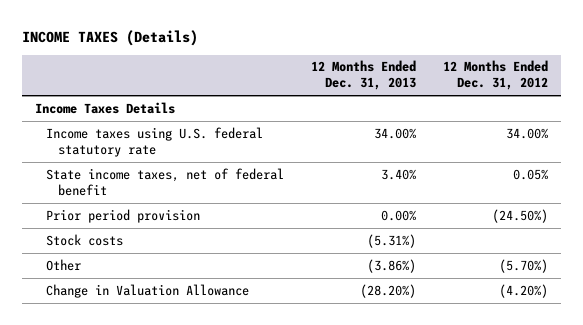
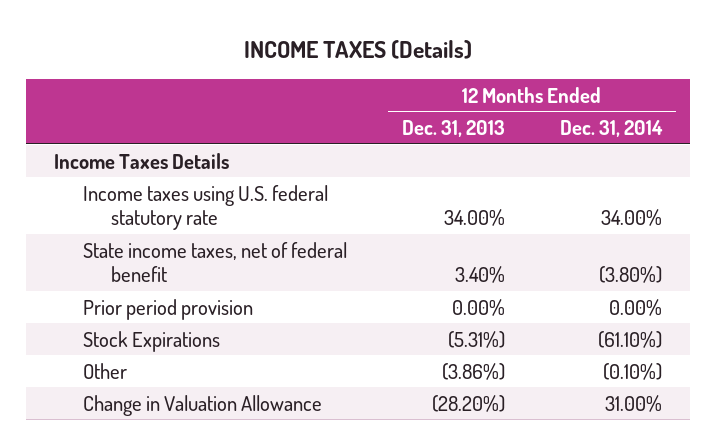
[442,60,548,91] 12 Months Ended Dec. 31, 2012 -> none
none -> [559,119,663,137] Dec. 31, 2014
[46,233,124,246] Stock costs -> [82,330,220,352] Stock Expirations

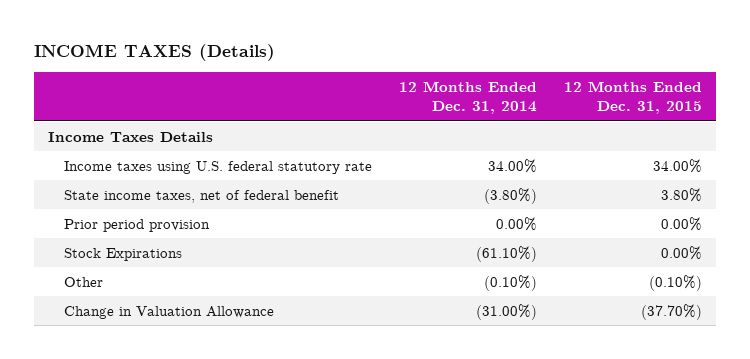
[401,119,505,137] Dec. 31, 2013 -> none
none -> [564,81,703,115] 12 Months Ended Dec. 31, 2015
[604,394,662,412] 31.00% -> [476,303,538,320] (31.00%)

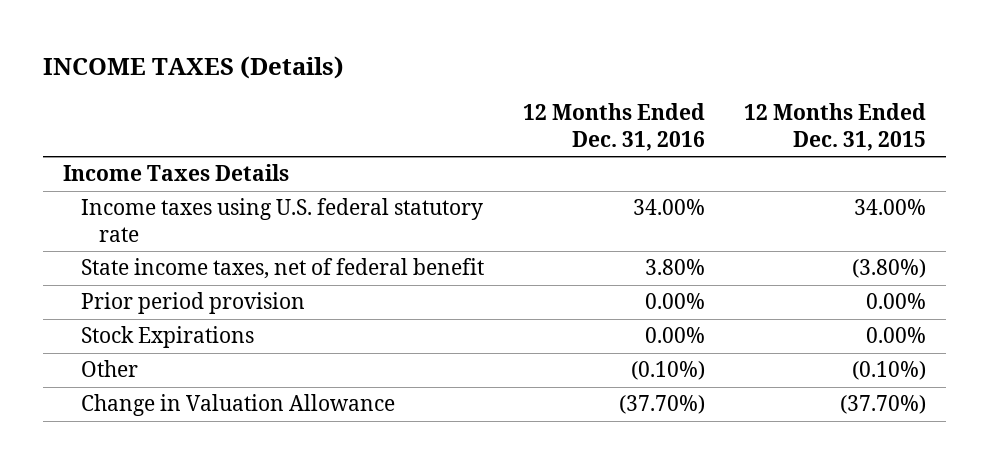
[399,81,538,115] 12 Months Ended Dec. 31, 2014 -> none
none -> [523,103,706,151] 12 Months Ended Dec. 31, 2016
[661,187,703,202] 3.80% -> [852,259,927,279] (3.80%)

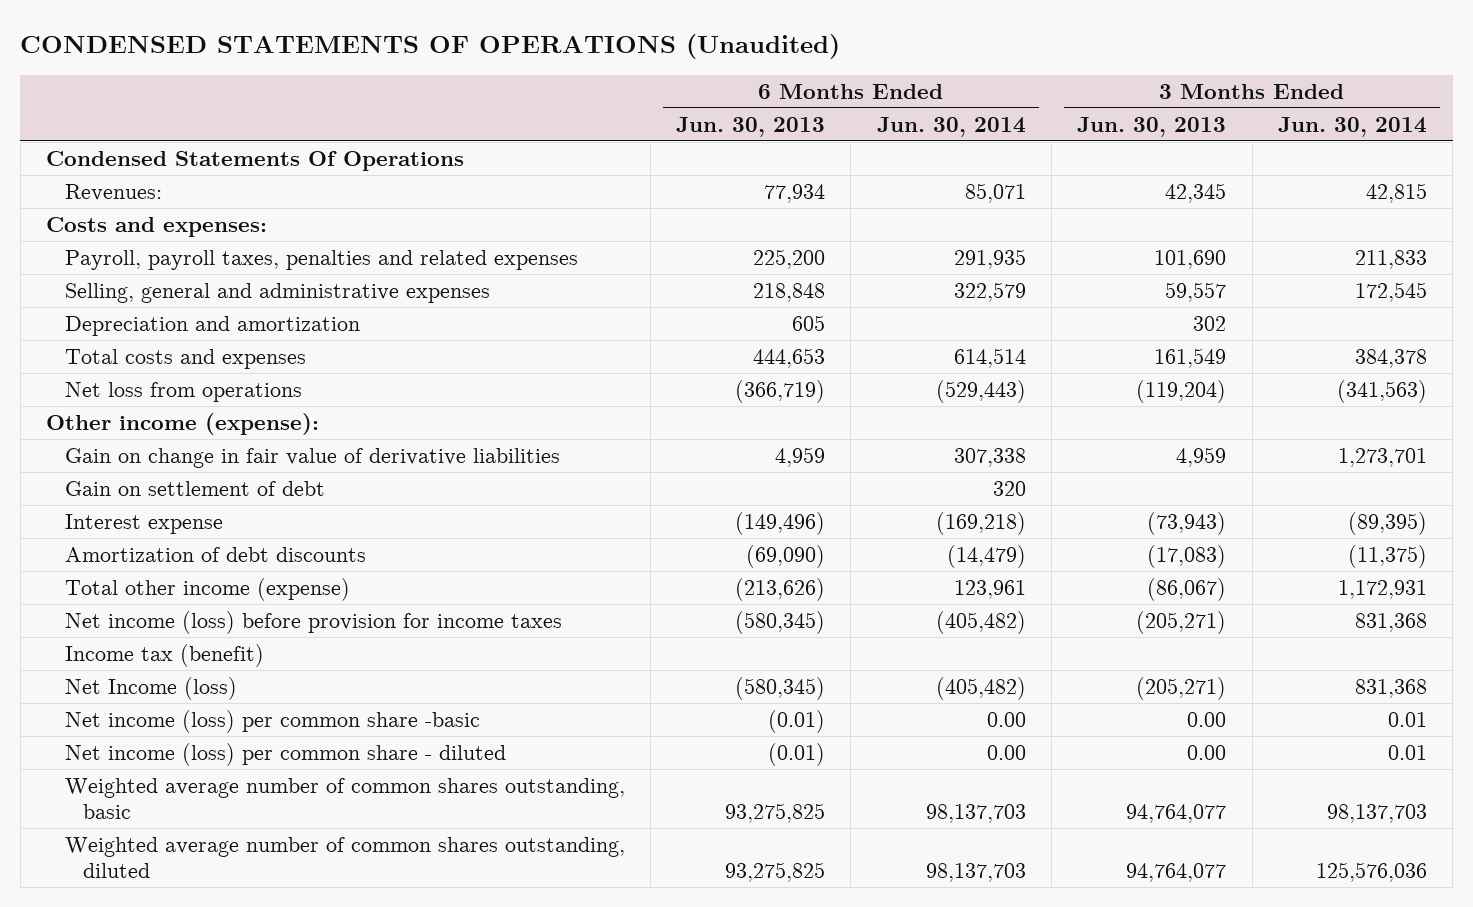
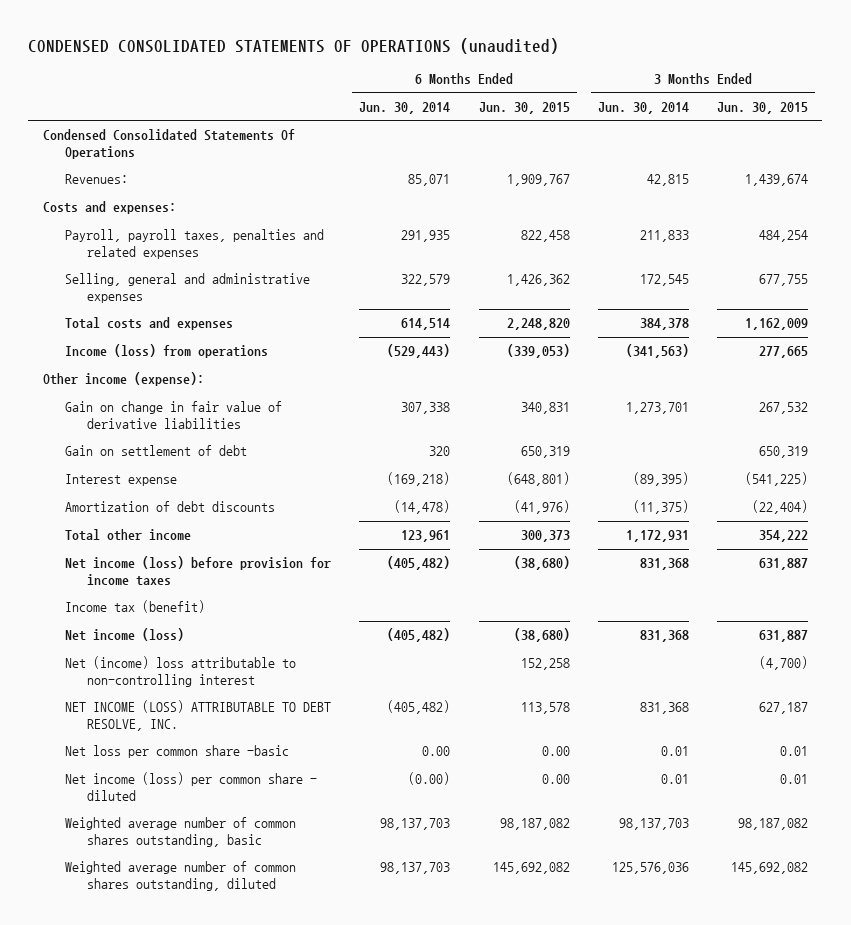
[20,34,841,60] CONDENSED STATEMENTS OF OPERATIONS (Unaudited) -> [28,37,560,54] CONDENSED CONSOLIDATED STATEMENTS OF OPERATIONS (unaudited)
[676,116,826,137] Jun. 30, 2013 -> none
[1077,116,1227,137] Jun. 30, 2013 -> none
none -> [478,101,570,114] Jun. 30, 2015
none -> [717,101,809,114] Jun. 30, 2015
[46,150,465,171] Condensed Statements Of Operations -> [42,129,295,159] Condensed Consolidated Statements Of Operations
[64,315,360,336] Depreciation and amortization -> none
[64,381,302,402] Net loss from operations -> [64,344,268,359] Income (loss) from operations
[946,544,1026,568] (14,479) -> [394,500,451,515] (14,478)
[64,577,350,601] Total other income (expense) -> [64,529,191,542] Total other income
[64,676,237,700] Net Income (loss) -> [64,628,184,642] Net income (loss)
none -> [64,656,296,687] Net (income) loss attributable to non-controlling interest
none -> [64,700,331,731] NET INCOME (LOSS) ATTRIBUTABLE TO DEBT RESOLVE, INC.
[64,709,480,733] Net income (loss) per common share -basic -> [64,745,289,759] Net loss per common share -basic
[986,744,1026,760] 0.00 -> [408,772,451,786] (0.00)

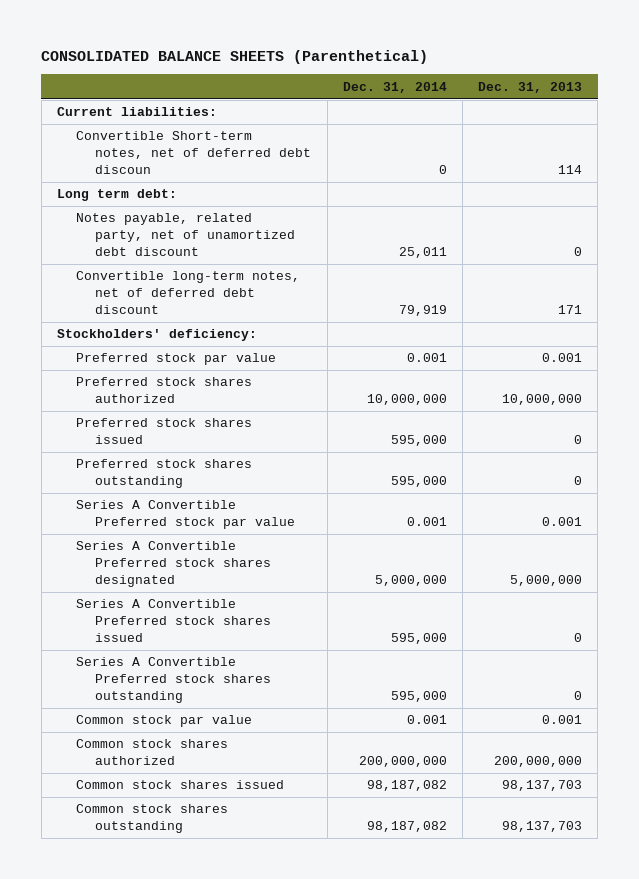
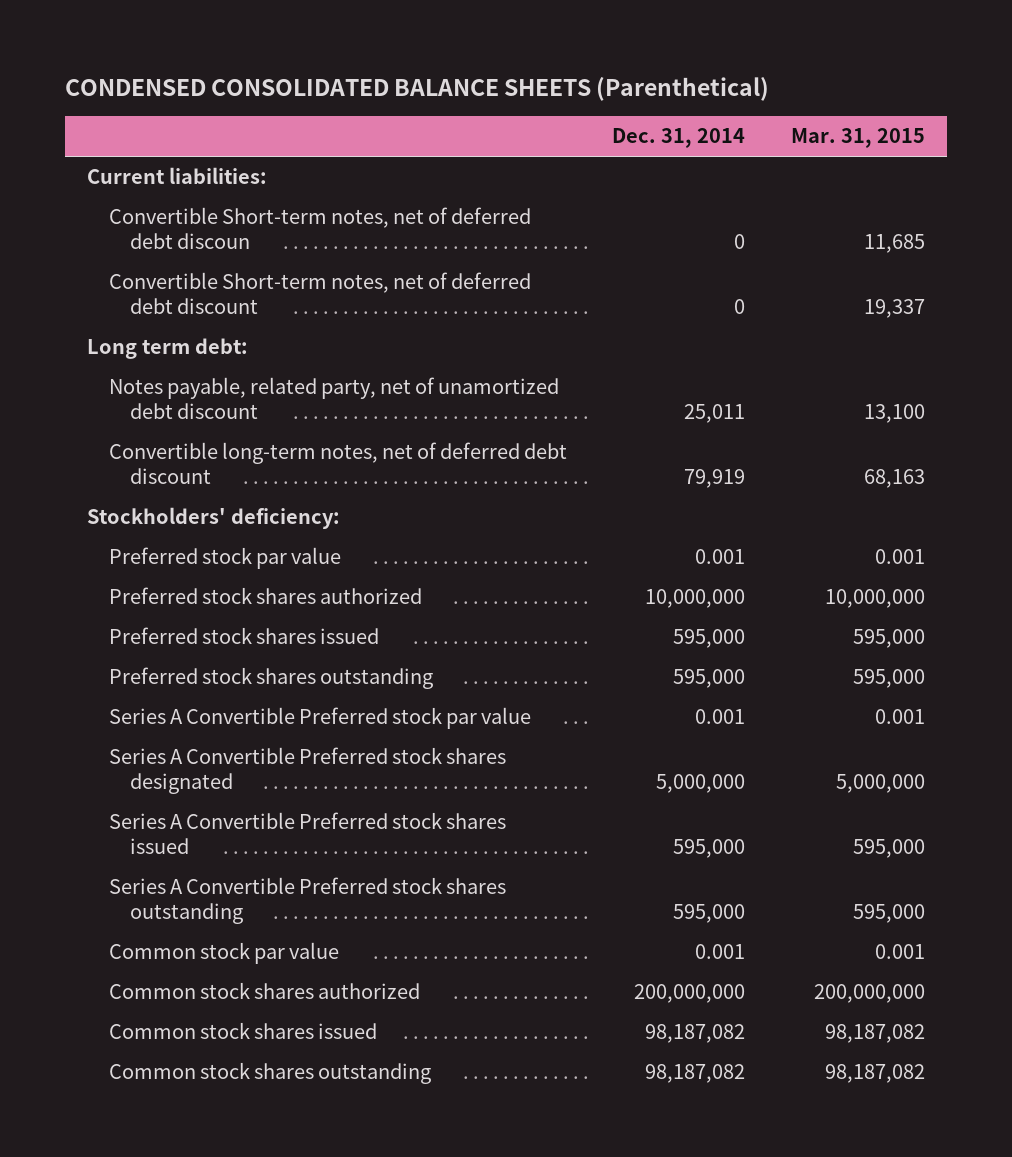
[41,50,429,65] CONSOLIDATED BALANCE SHEETS (Parenthetical) -> [64,76,769,101] CONDENSED CONSOLIDATED BALANCE SHEETS (Parenthetical)
[478,81,583,93] Dec. 31, 2013 -> none
none -> [790,128,925,149] Mar. 31, 2015
none -> [108,272,531,315] Convertible Short-term notes, net of deferred debt discount

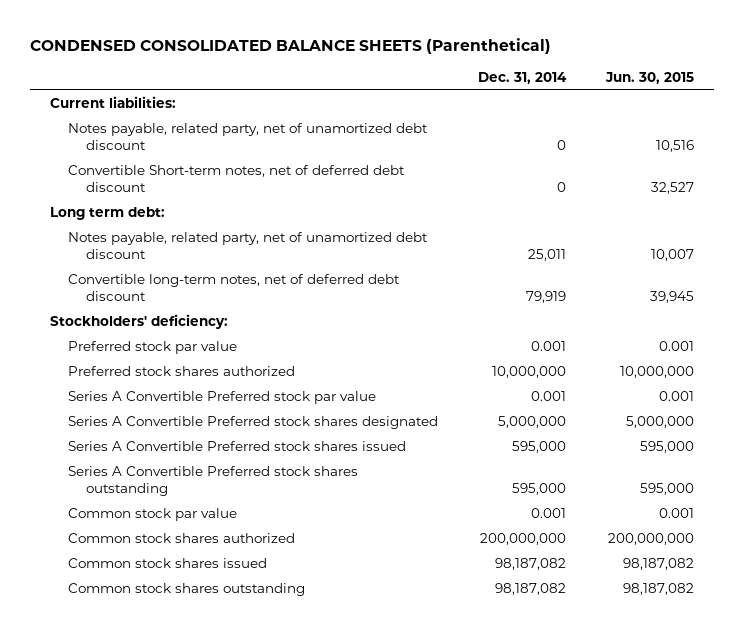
[790,128,925,149] Mar. 31, 2015 -> none
none -> [604,71,694,84] Jun. 30, 2015
[108,207,531,250] Convertible Short-term notes, net of deferred debt discoun -> [67,123,428,151] Notes payable, related party, net of unamortized debt discount
[108,627,379,645] Preferred stock shares issued -> none
[108,667,433,690] Preferred stock shares outstanding -> none

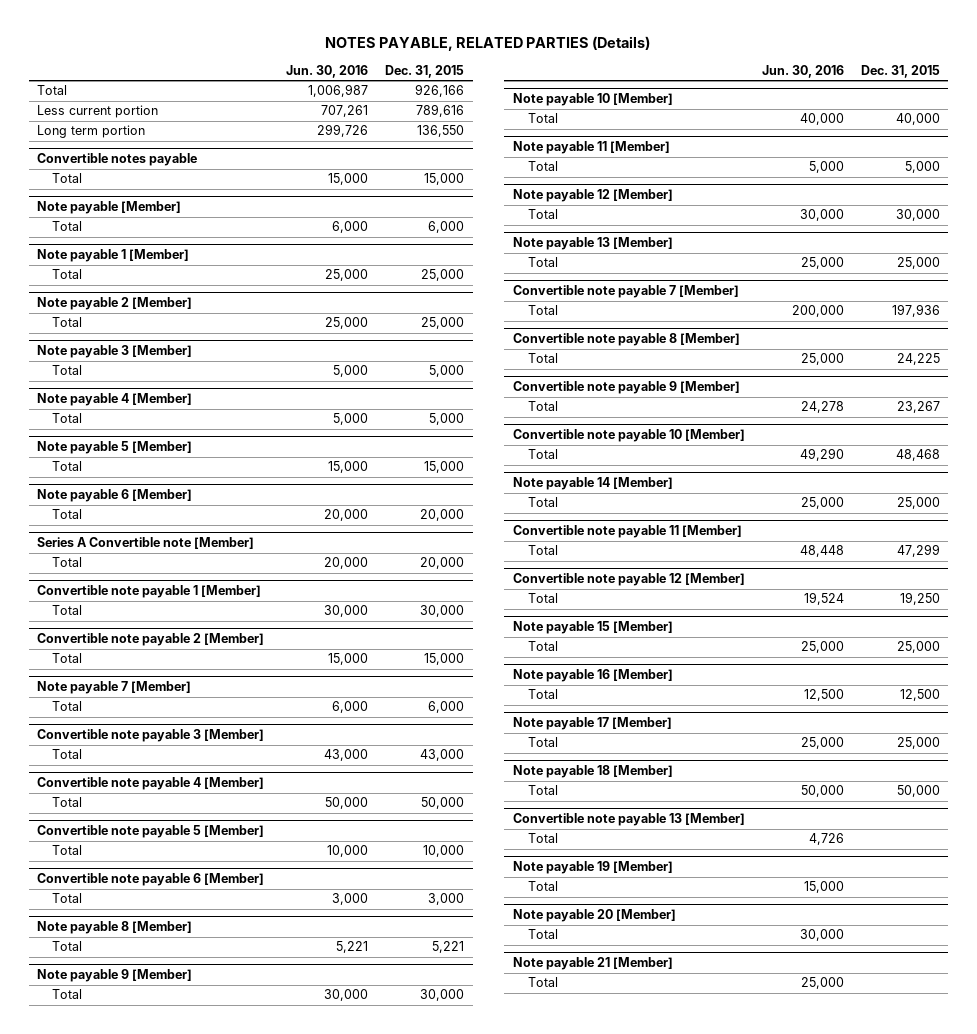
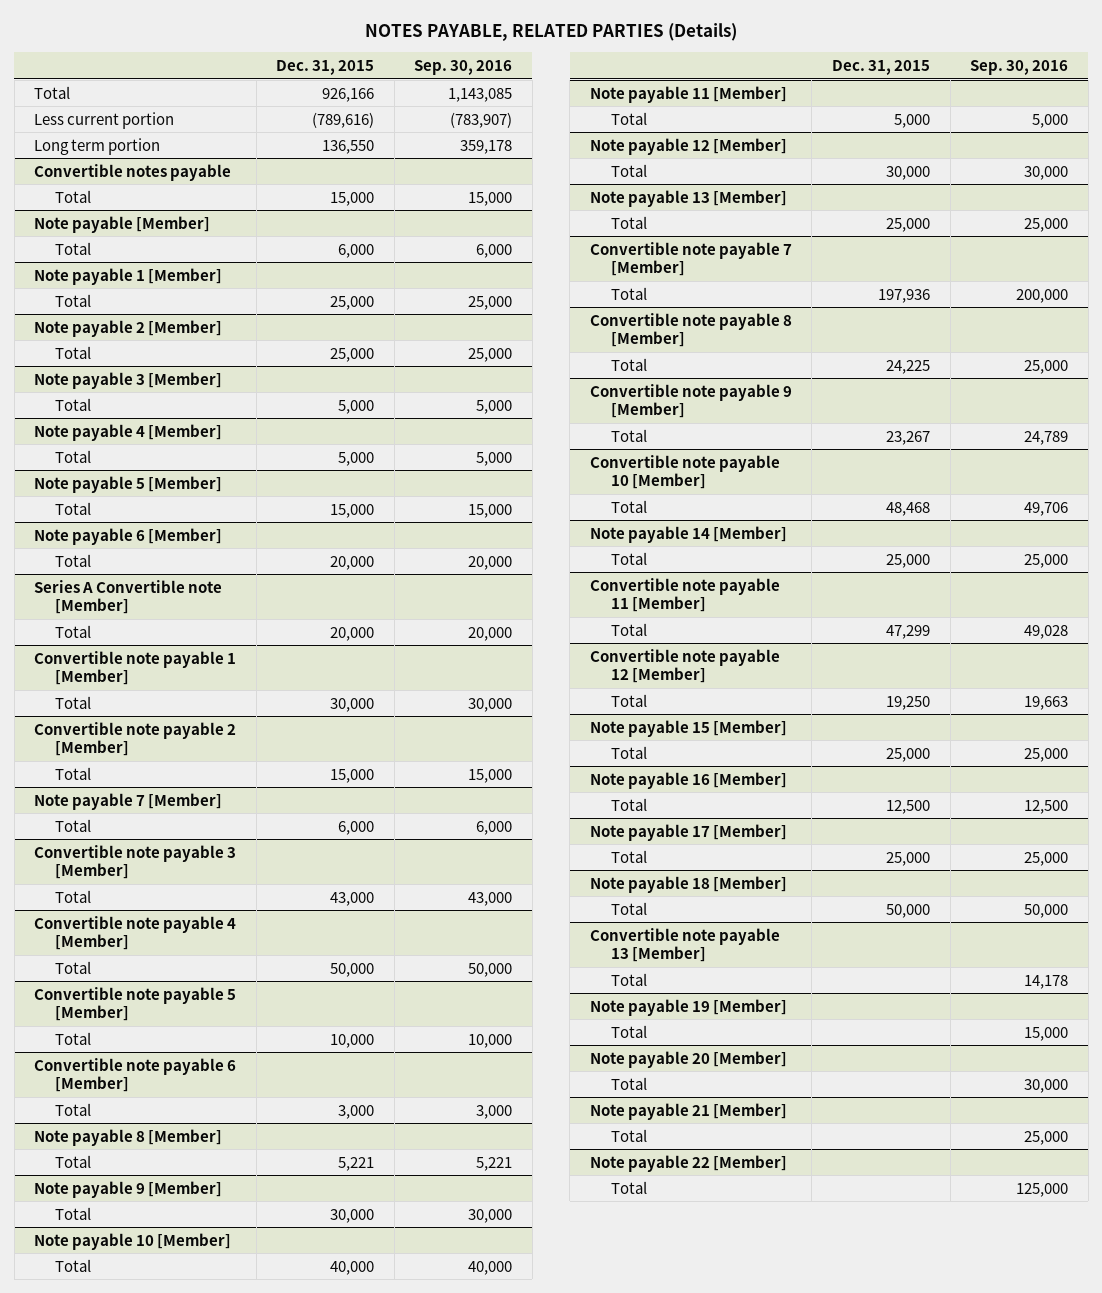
[286,64,369,78] Jun. 30, 2016 -> none
none -> [414,60,513,76] Sep. 30, 2016
[416,104,465,118] 789,616 -> [312,111,375,128] (789,616)
none -> [589,1154,787,1172] Note payable 22 [Member]
none -> [610,1180,647,1194] Total

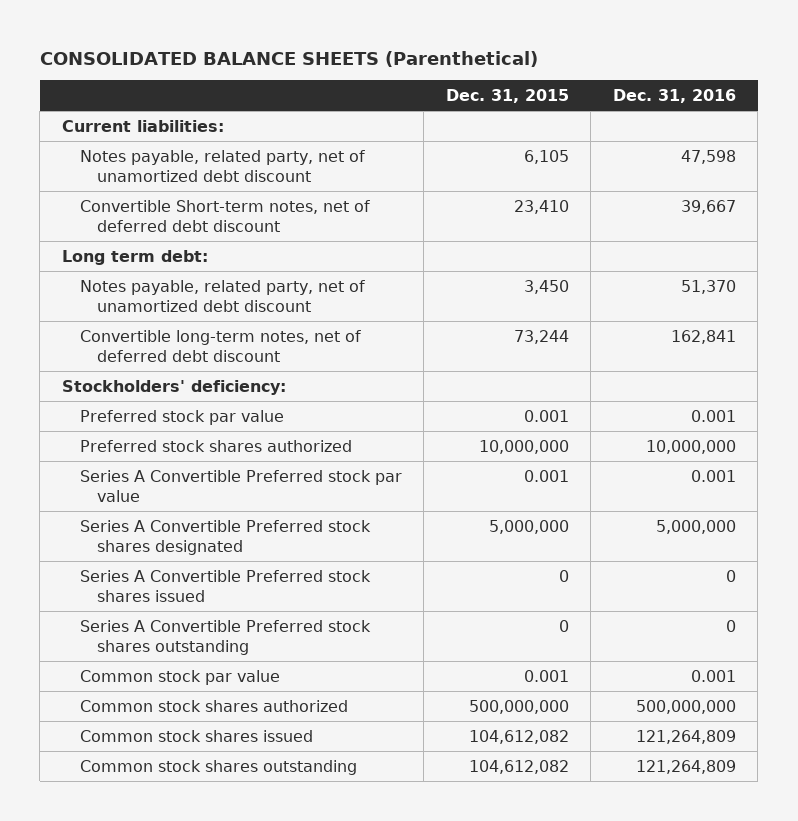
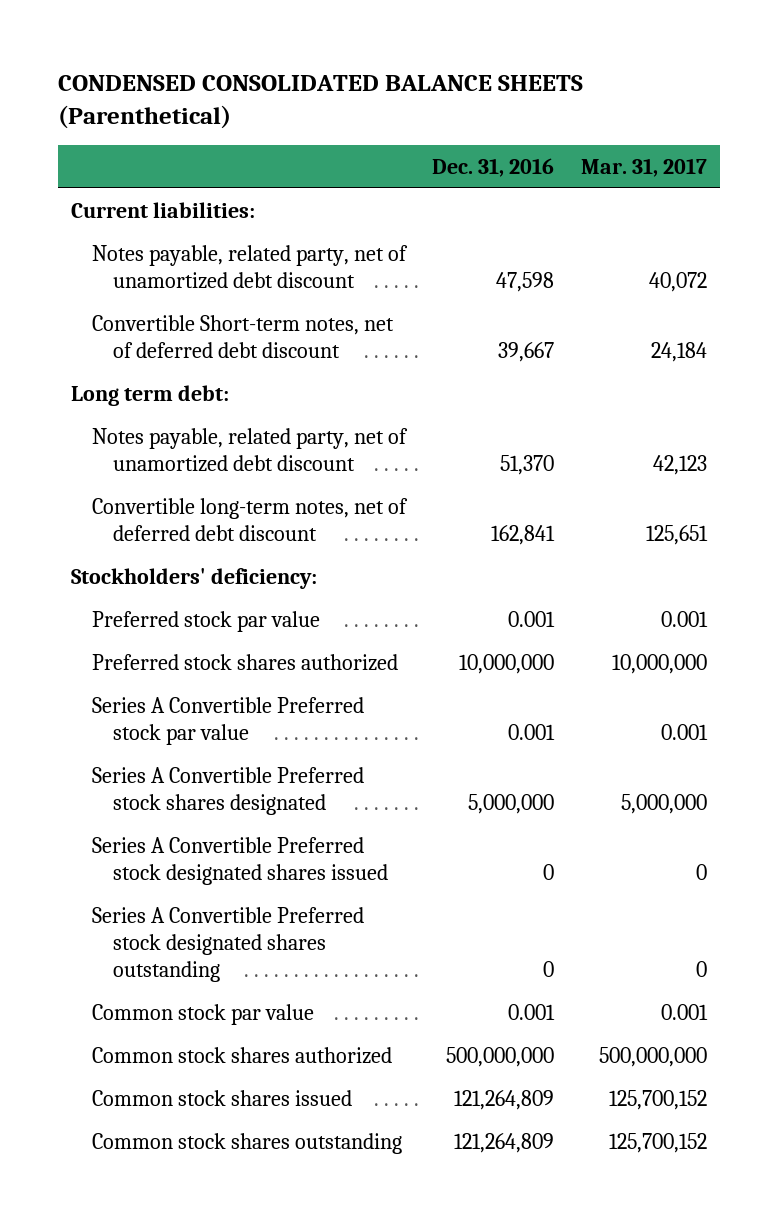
[39,50,538,67] CONSOLIDATED BALANCE SHEETS (Parenthetical) -> [57,74,583,129] CONDENSED CONSOLIDATED BALANCE SHEETS (Parenthetical)
[445,89,569,104] Dec. 31, 2015 -> none
none -> [580,157,707,177] Mar. 31, 2017
[79,569,371,603] Series A Convertible Preferred stock shares issued -> [91,836,388,885] Series A Convertible Preferred stock designated shares issued
[79,619,371,656] Series A Convertible Preferred stock shares outstanding -> [91,906,364,982] Series A Convertible Preferred stock designated shares outstanding

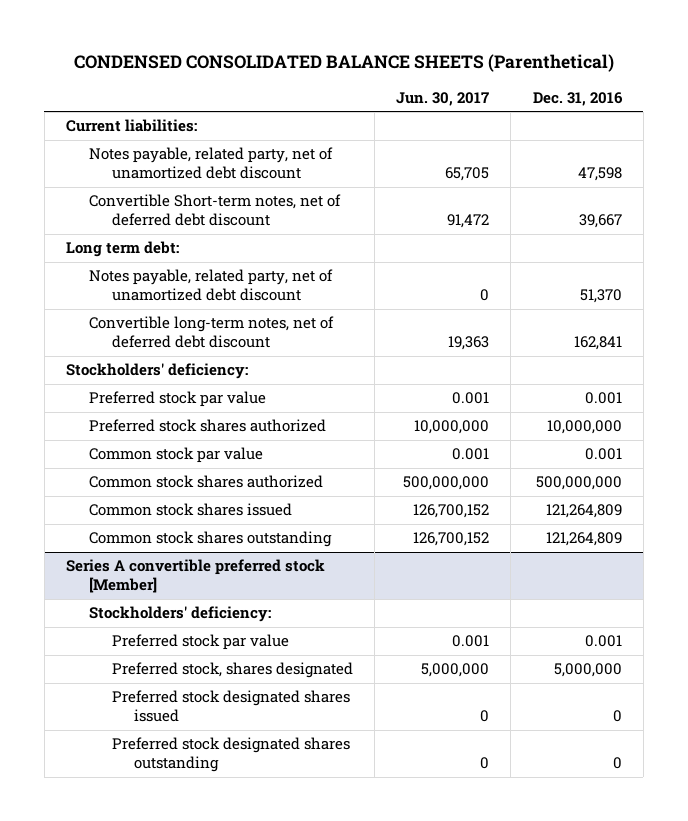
[580,157,707,177] Mar. 31, 2017 -> none
none -> [396,91,490,106] Jun. 30, 2017
[91,696,364,745] Series A Convertible Preferred stock par value -> none
[91,766,364,815] Series A Convertible Preferred stock shares designated -> none
[91,836,388,885] Series A Convertible Preferred stock designated shares issued -> none
[91,906,364,982] Series A Convertible Preferred stock designated shares outstanding -> none
none -> [66,559,326,594] Series A convertible preferred stock [Member]
none -> [88,606,271,623] Stockholders' deficiency:
none -> [111,634,289,651] Preferred stock par value
none -> [111,662,353,679] Preferred stock, shares designated
none -> [111,690,350,723] Preferred stock designated shares issued
none -> [111,737,350,773] Preferred stock designated shares outstanding

